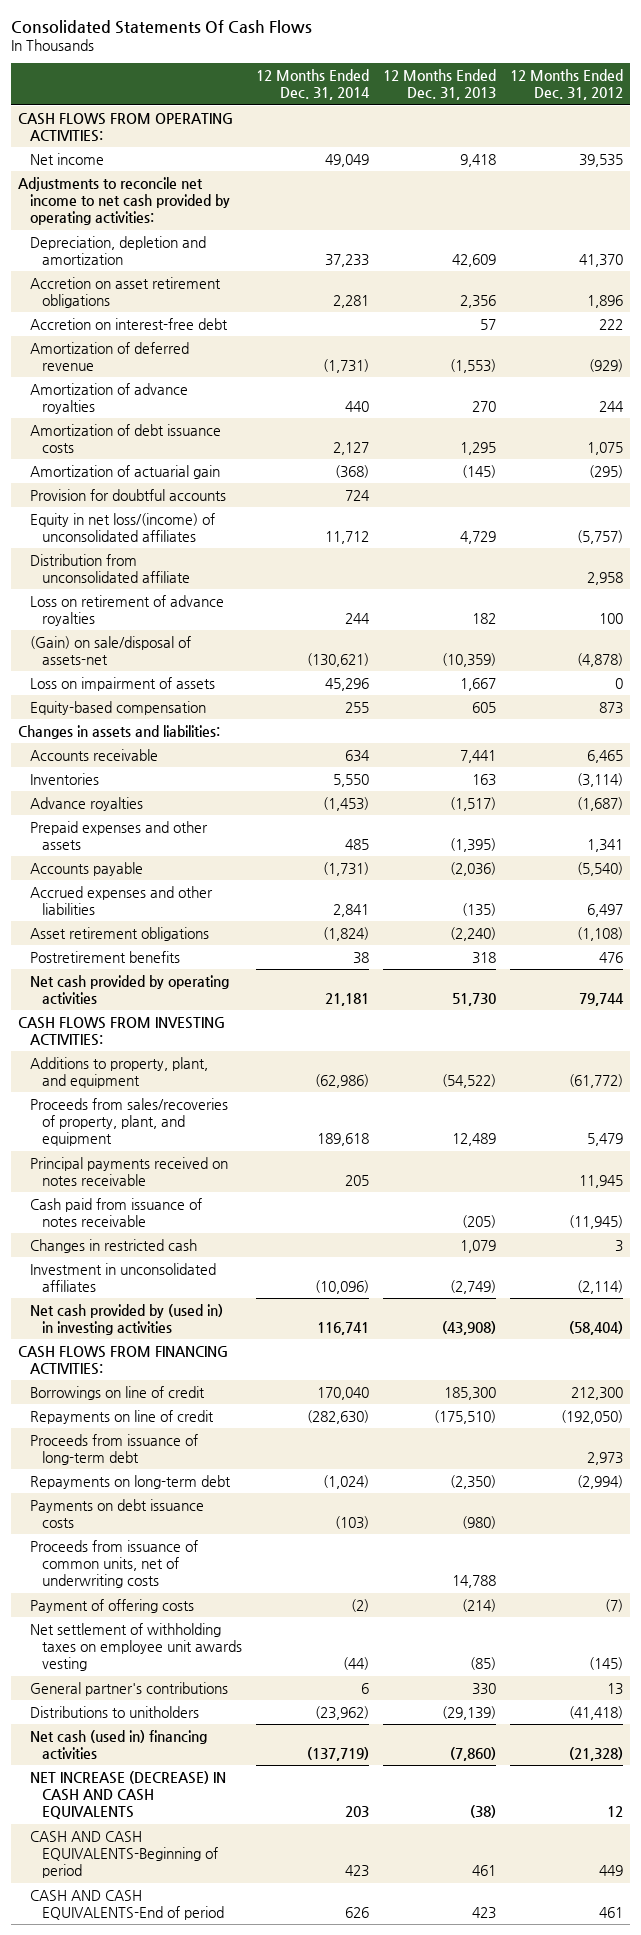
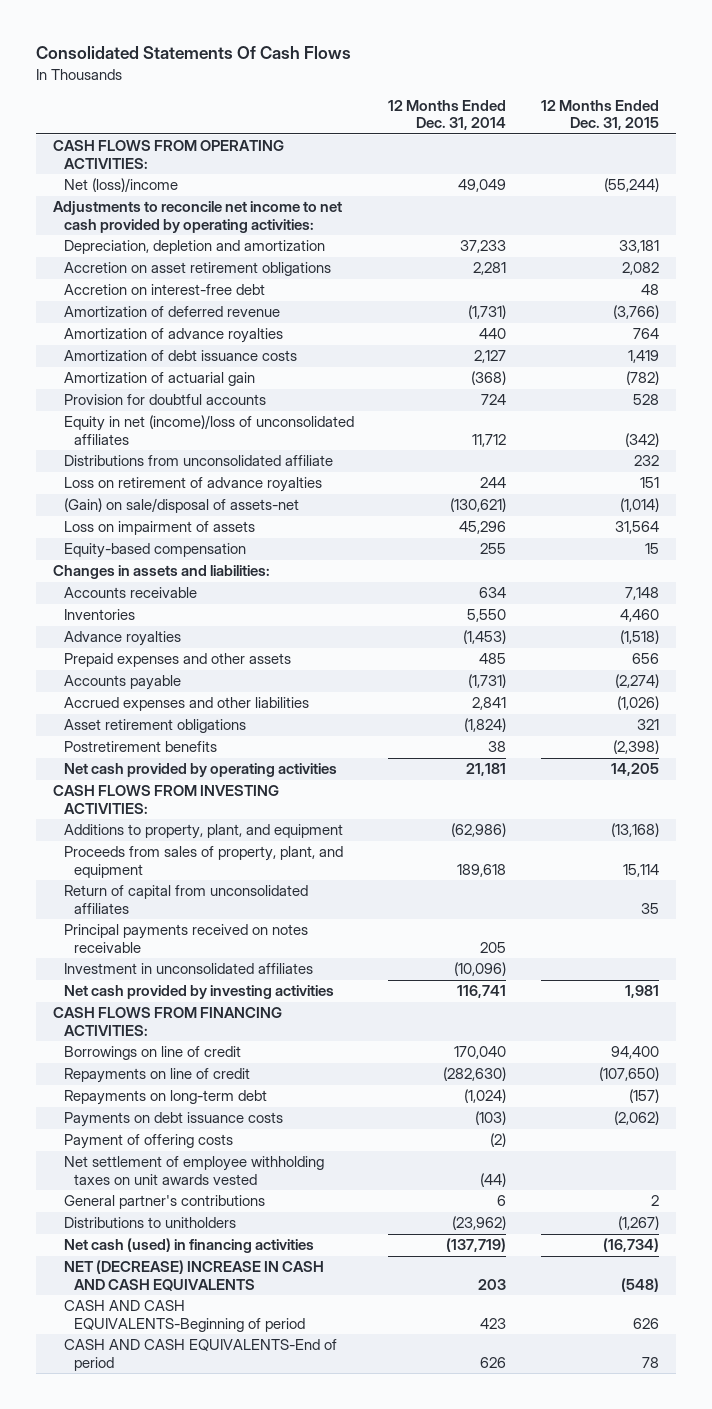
[383,69,497,101] 12 Months Ended Dec. 31, 2013 -> none
[510,69,624,101] 12 Months Ended Dec. 31, 2012 -> none
none -> [541,99,660,131] 12 Months Ended Dec. 31, 2015
[30,152,105,165] Net income -> [63,178,178,193] Net (loss)/income
[30,512,216,543] Equity in net loss/(income) of unconsolidated affiliates -> [63,415,354,445] Equity in net (income)/loss of unconsolidated affiliates
[30,553,191,584] Distribution from unconsolidated affiliate -> [63,455,333,467] Distributions from unconsolidated affiliate
[30,1097,229,1147] Proceeds from sales/recoveries of property, plant, and equipment -> [63,846,343,878] Proceeds from sales of property, plant, and equipment
none -> [63,885,308,914] Return of capital from unconsolidated affiliates
[30,1197,203,1228] Cash paid from issuance of notes receivable -> none
[30,1238,198,1253] Changes in restricted cash -> none
[30,1303,224,1336] Net cash provided by (used in) in investing activities -> [63,985,334,1000] Net cash provided by investing activities
[30,1433,199,1466] Proceeds from issuance of long-term debt -> none
[30,1539,199,1589] Proceeds from issuance of common units, net of underwriting costs -> none
[30,1622,243,1672] Net settlement of withholding taxes on employee unit awards vesting -> [63,1156,324,1185] Net settlement of employee withholding taxes on unit awards vested
[30,1729,208,1760] Net cash (used in) financing activities -> [63,1238,314,1254] Net cash (used) in financing activities
[30,1770,227,1820] NET INCREASE (DECREASE) IN CASH AND CASH EQUIVALENTS -> [63,1260,324,1291] NET (DECREASE) INCREASE IN CASH AND CASH EQUIVALENTS

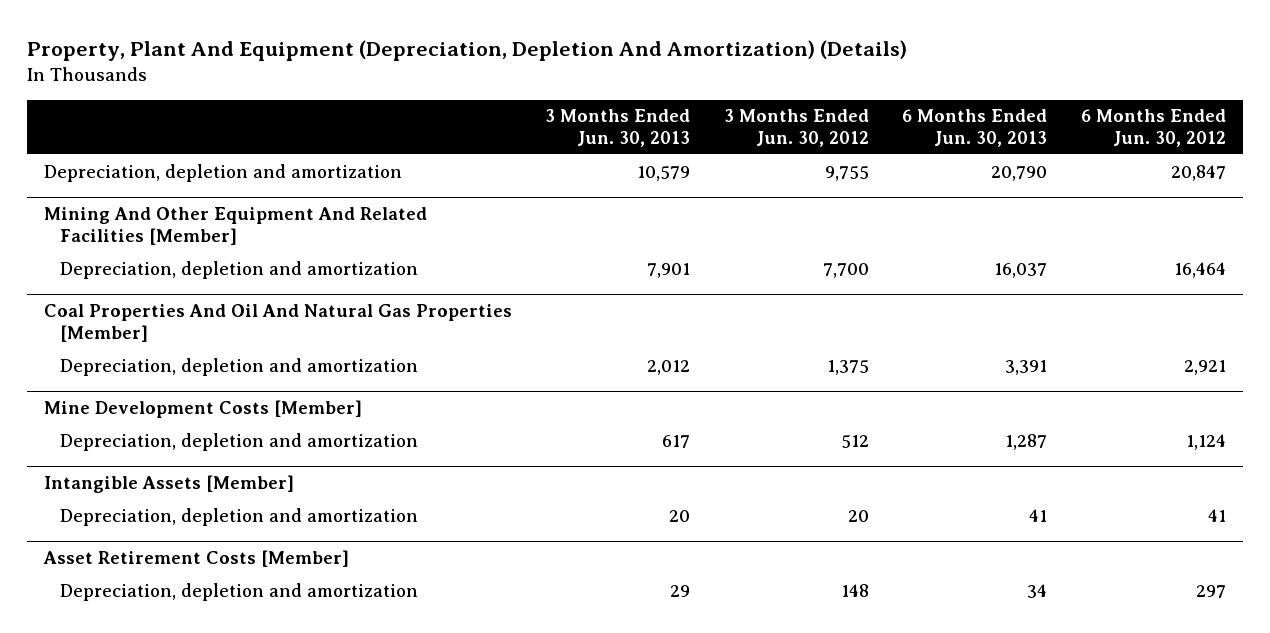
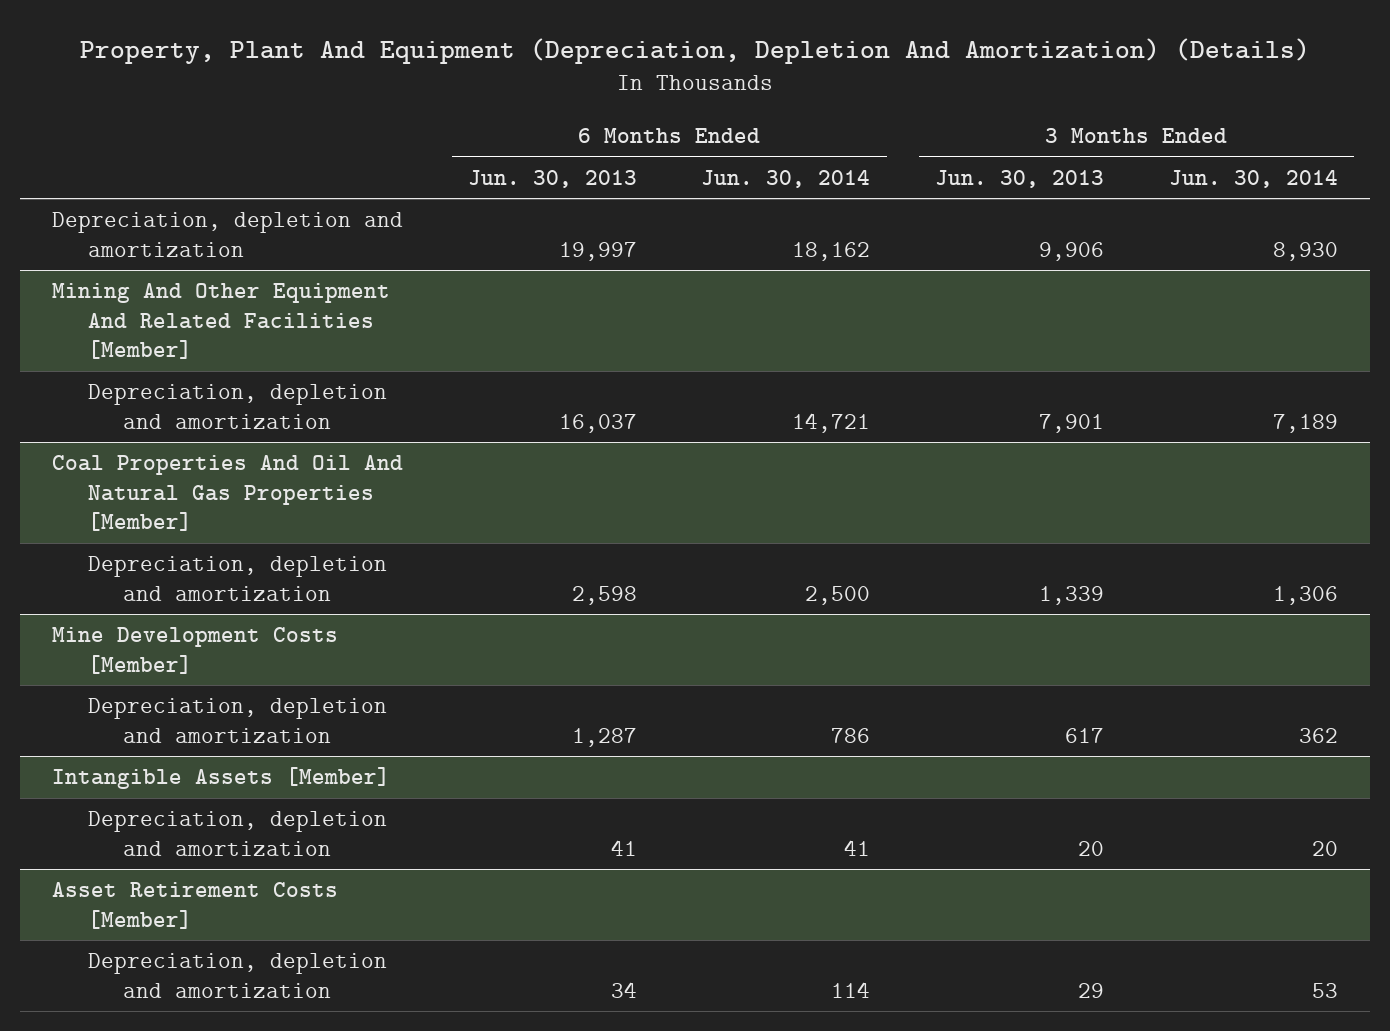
[723,109,869,148] 3 Months Ended Jun. 30, 2012 -> none
[1081,109,1227,148] 6 Months Ended Jun. 30, 2012 -> none
none -> [701,169,871,188] Jun. 30, 2014
none -> [1168,169,1338,188] Jun. 30, 2014
[637,165,691,181] 10,579 -> [1038,241,1104,261] 9,906
[991,165,1048,181] 20,790 -> [558,241,637,261] 19,997
[647,359,691,375] 2,012 -> [1038,585,1104,605] 1,339
[1005,359,1048,375] 3,391 -> [571,585,637,605] 2,598

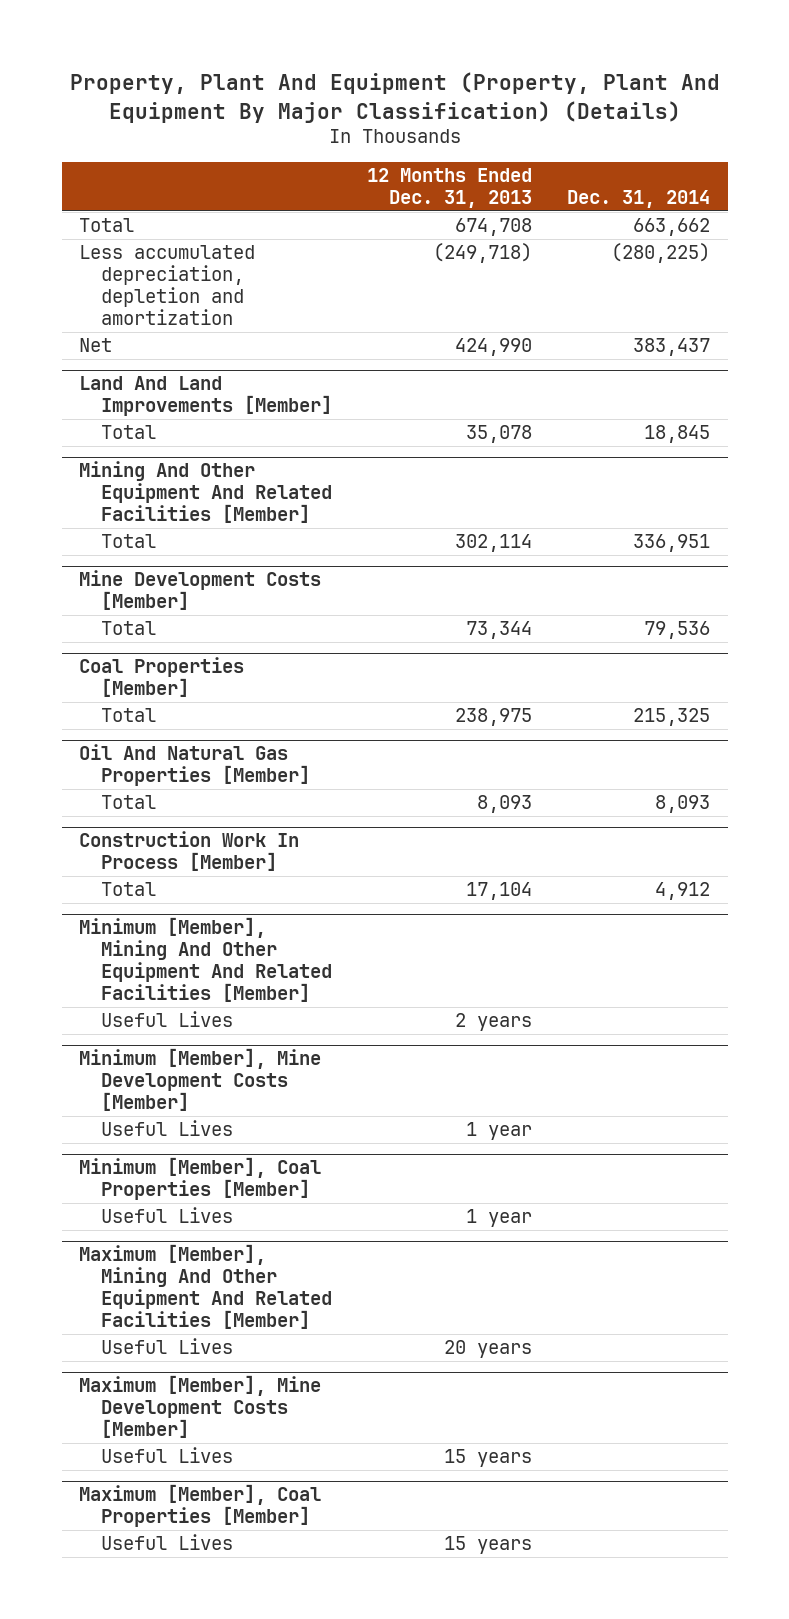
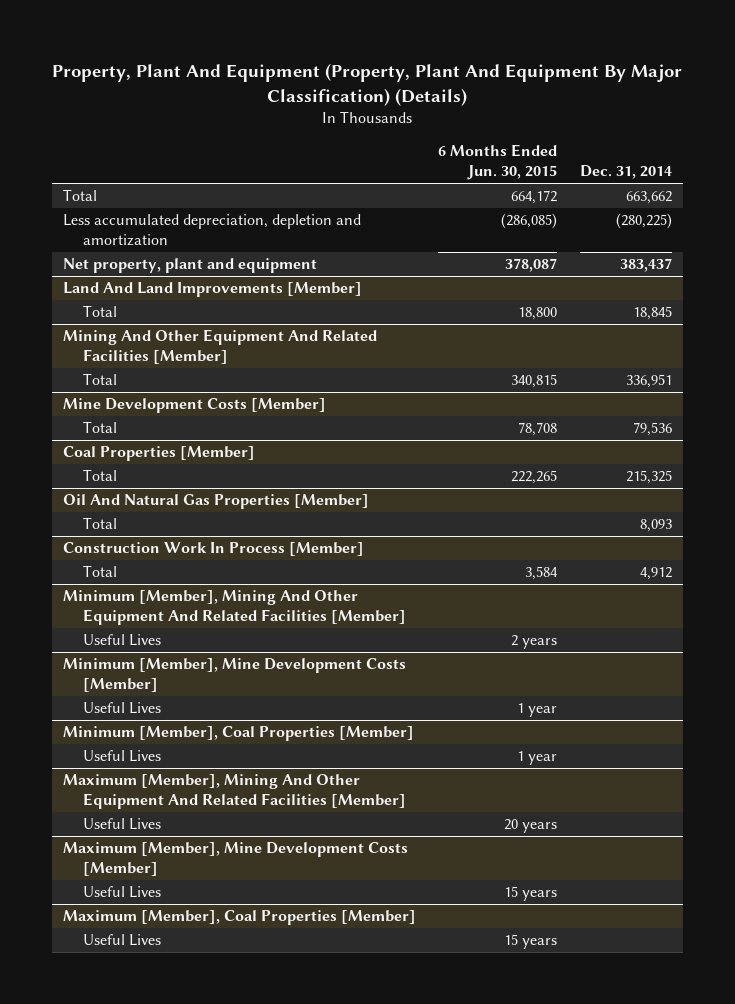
[367,167,533,208] 12 Months Ended Dec. 31, 2013 -> none
none -> [438,144,558,181] 6 Months Ended Jun. 30, 2015
[79,338,113,353] Net -> [63,258,318,274] Net property, plant and equipment

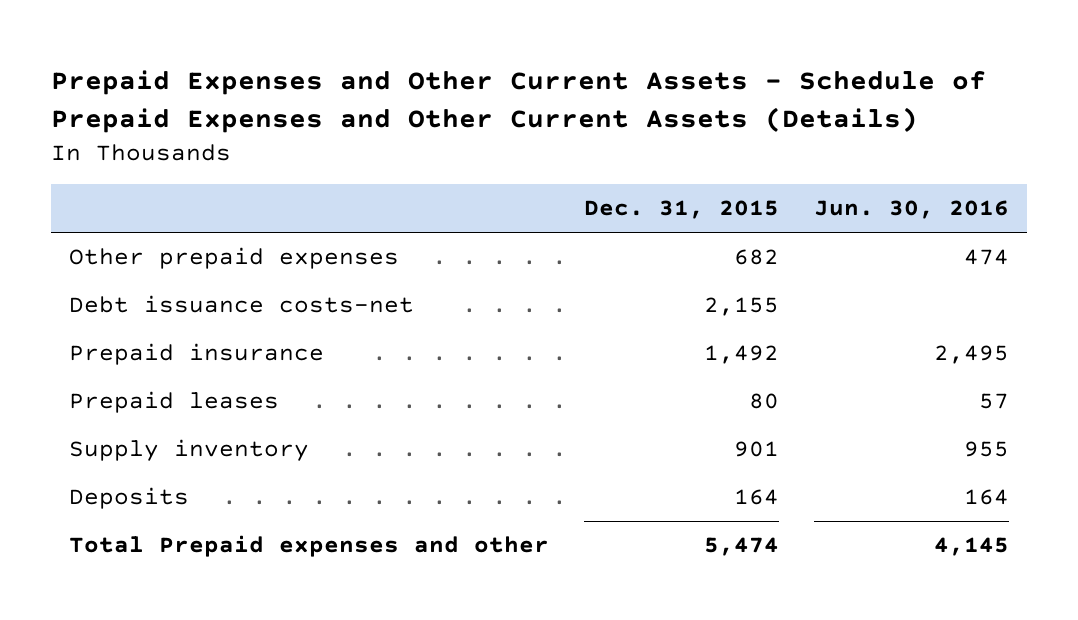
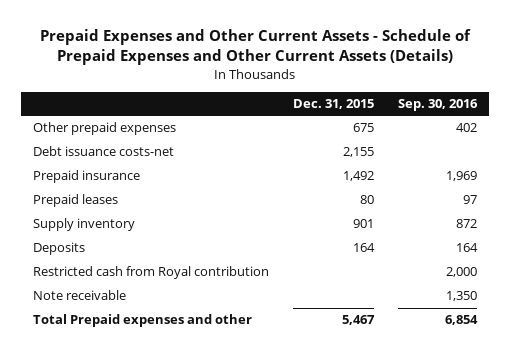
[814,200,1010,220] Jun. 30, 2016 -> none
none -> [397,98,478,111] Sep. 30, 2016
[734,249,780,266] 682 -> [352,123,374,133] 675
none -> [32,266,269,280] Restricted cash from Royal contribution
none -> [32,290,126,301] Note receivable
[704,537,780,557] 5,474 -> [341,315,375,326] 5,467

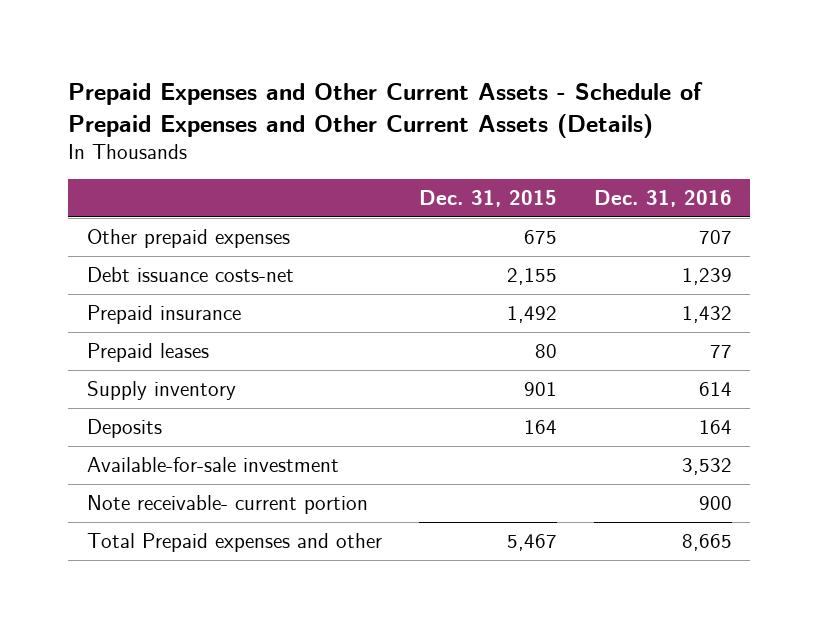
[397,98,478,111] Sep. 30, 2016 -> none
none -> [593,190,732,208] Dec. 31, 2016
[32,266,269,280] Restricted cash from Royal contribution -> none
none -> [86,456,339,472] Available-for-sale investment
[32,290,126,301] Note receivable -> [86,494,368,514] Note receivable- current portion

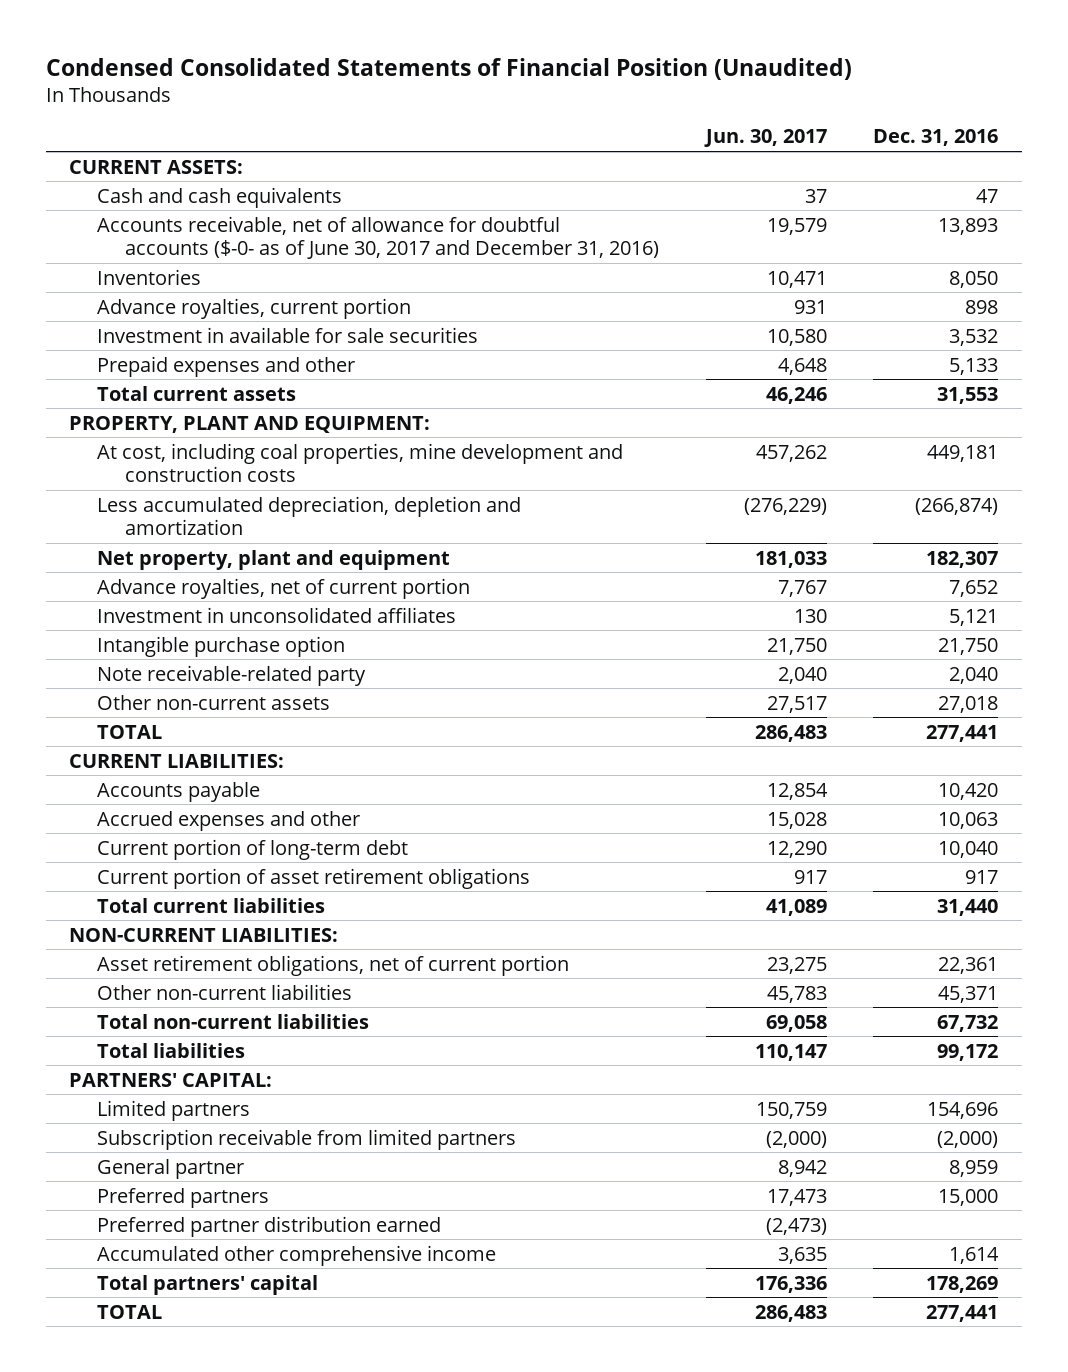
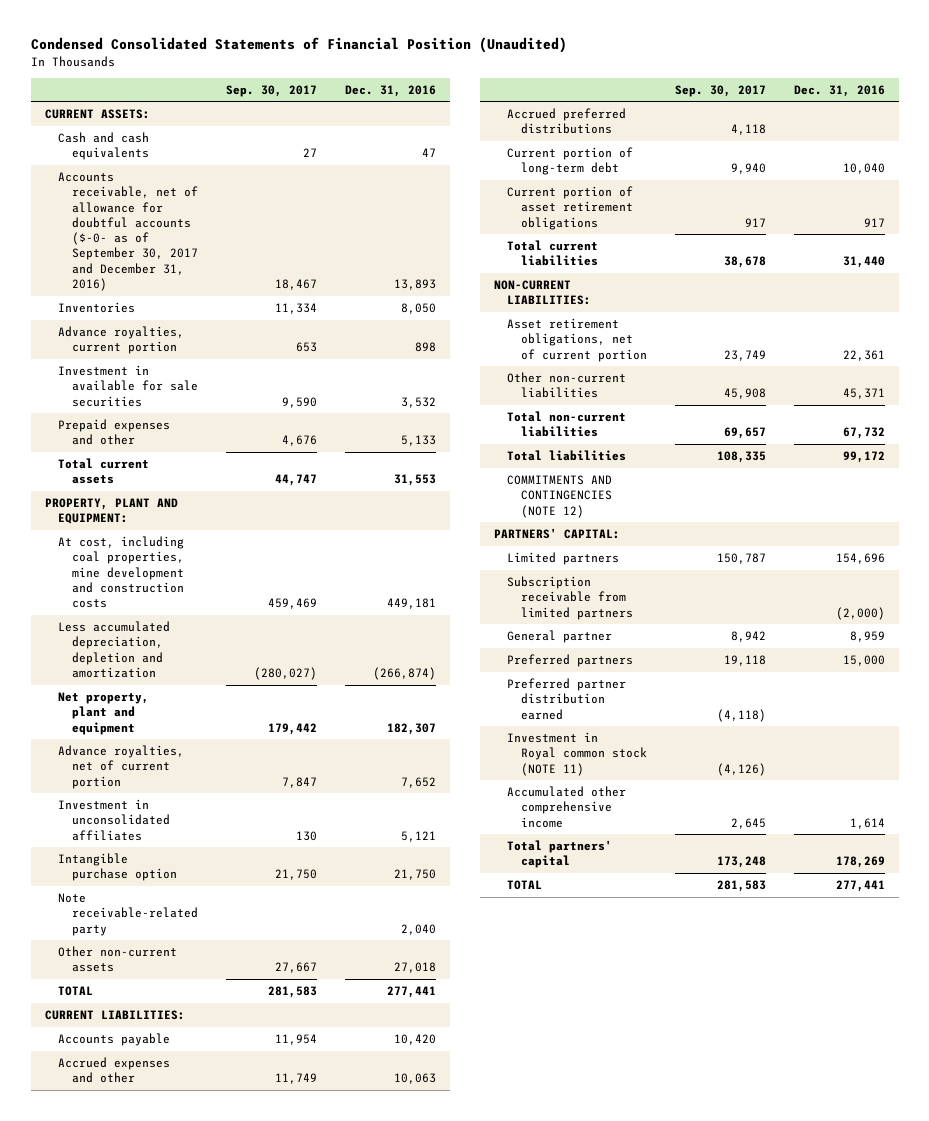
[703,129,827,148] Jun. 30, 2017 -> none
none -> [225,84,317,97] Sep. 30, 2017
[97,215,659,259] Accounts receivable, net of allowance for doubtful accounts ($-0- as of June 30, 2017 and December 31, 2016) -> [58,172,198,291] Accounts receivable, net of allowance for doubtful accounts ($-0- as of September 30, 2017 and December 31, 2016)
none -> [507,108,627,135] Accrued preferred distributions
none -> [507,475,613,518] COMMITMENTS AND CONTINGENCIES (NOTE 12)
none -> [507,732,647,776] Investment in Royal common stock (NOTE 11)

